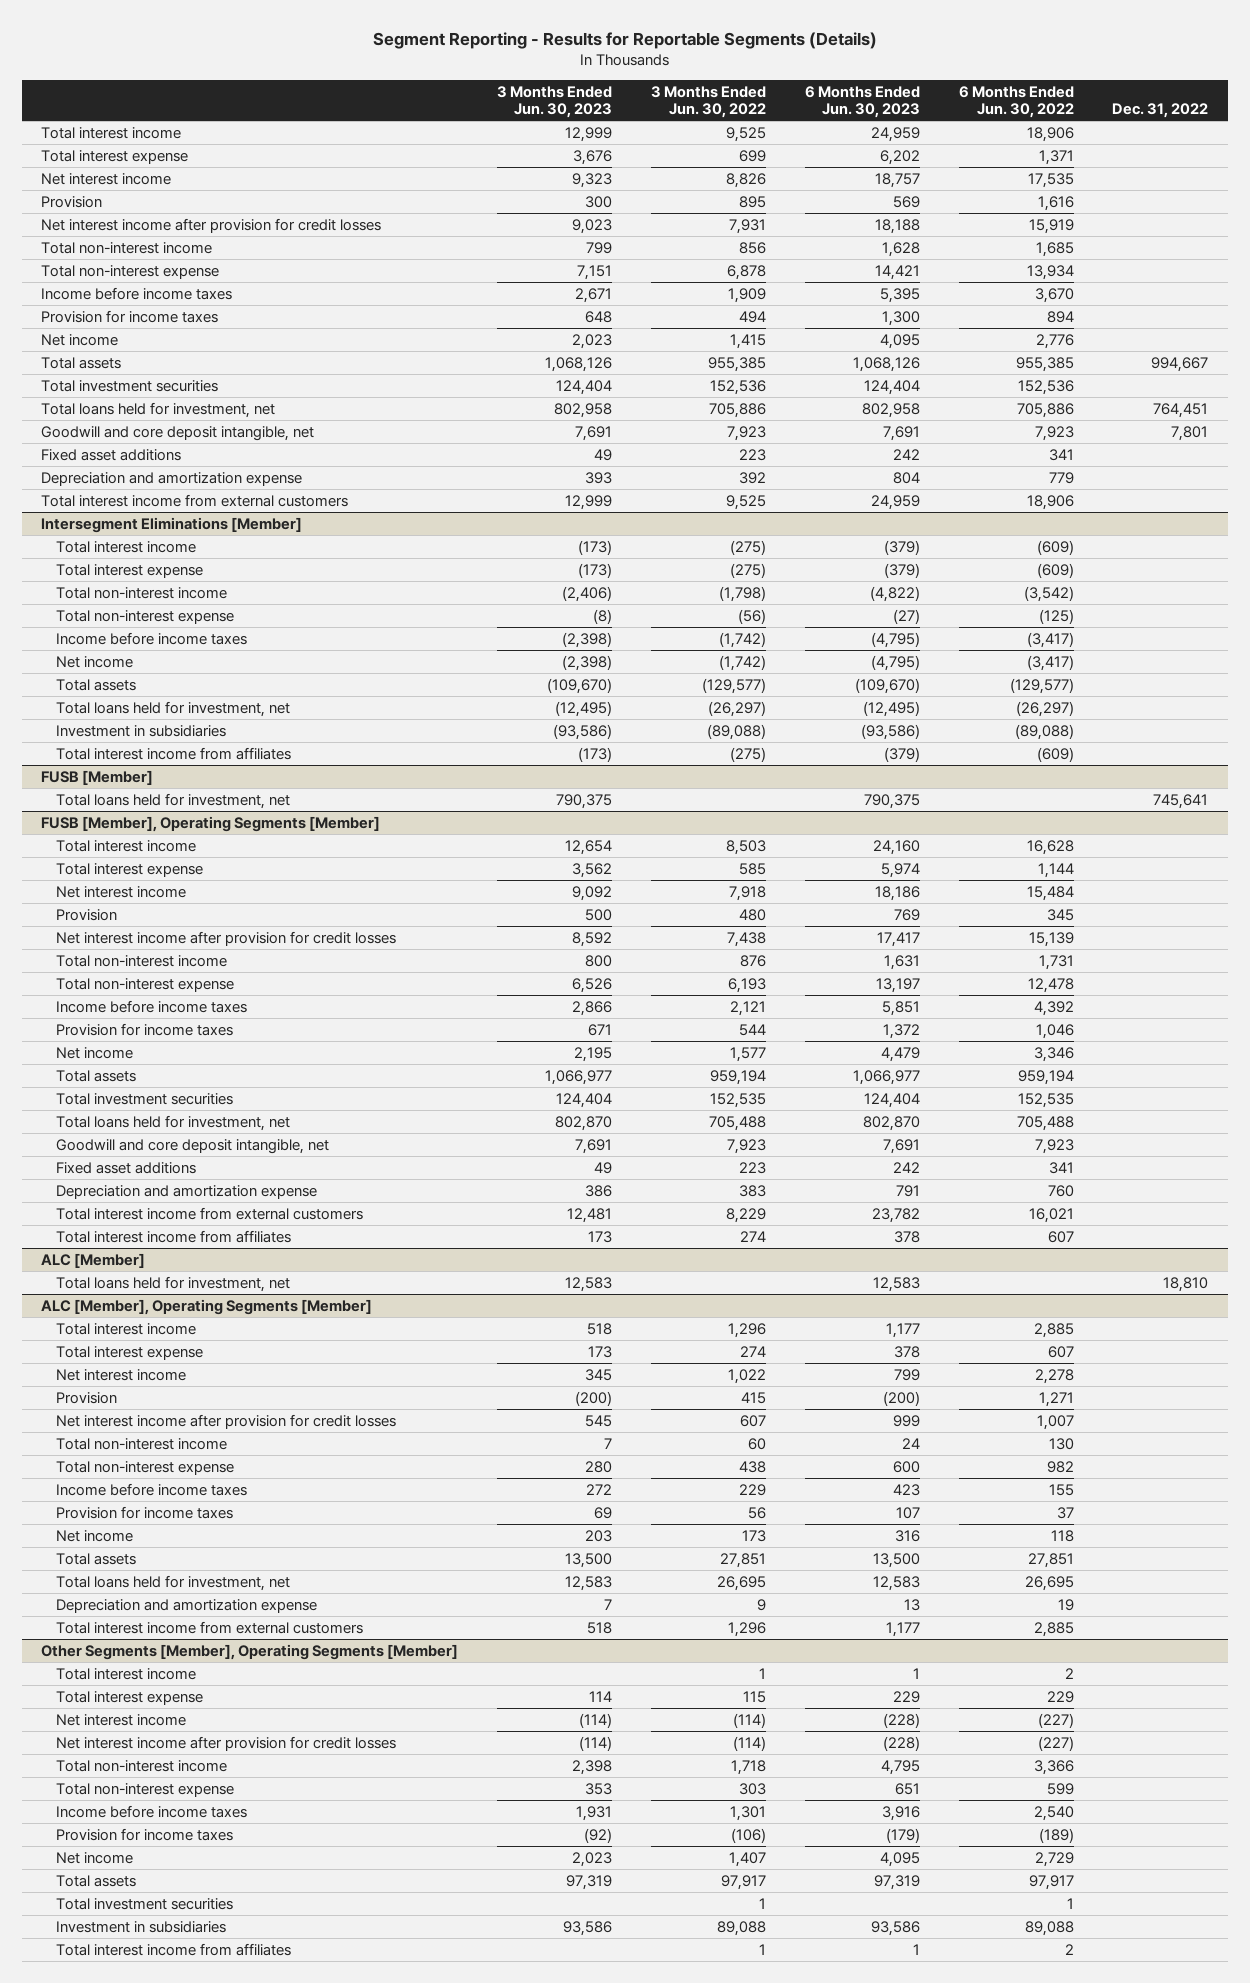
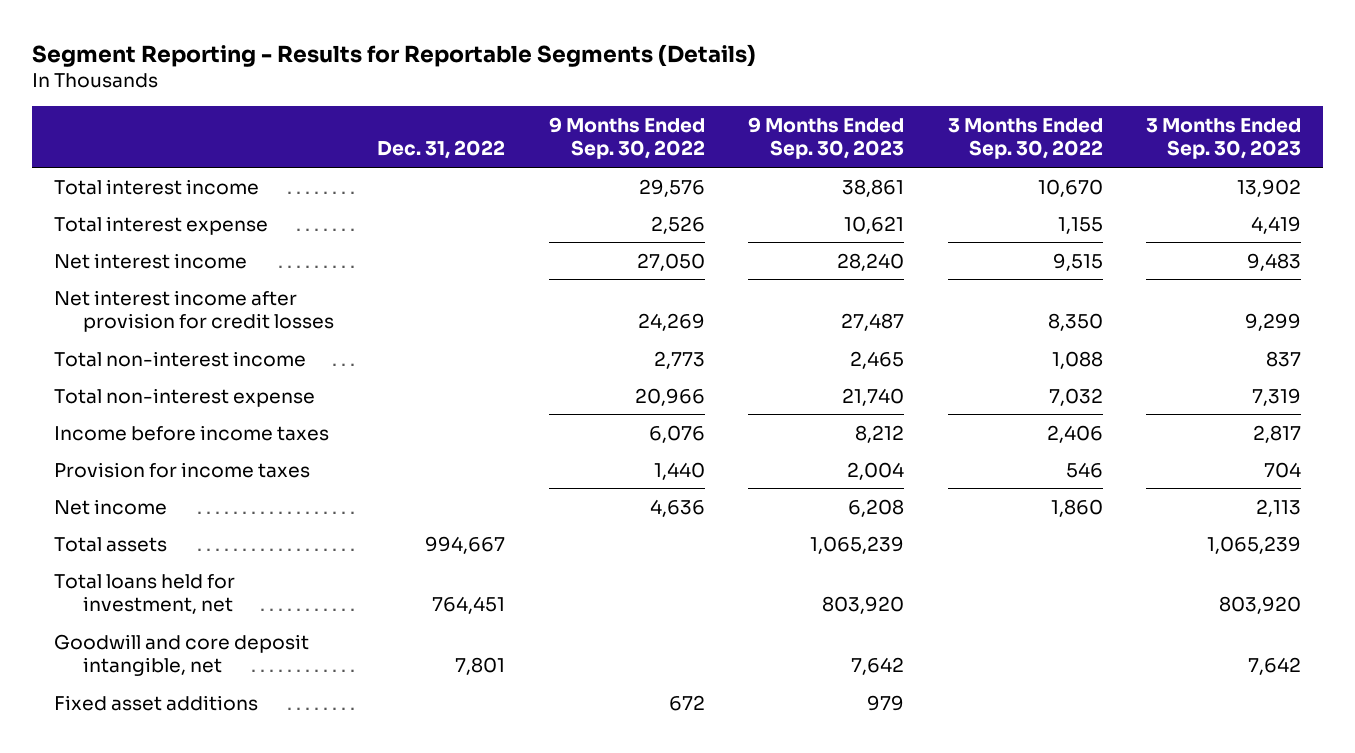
[497,85,613,119] 3 Months Ended Jun. 30, 2023 -> none
[650,85,766,119] 3 Months Ended Jun. 30, 2022 -> none
[804,85,920,119] 6 Months Ended Jun. 30, 2023 -> none
[958,85,1074,119] 6 Months Ended Jun. 30, 2022 -> none
none -> [548,116,705,160] 9 Months Ended Sep. 30, 2022
none -> [748,116,905,160] 9 Months Ended Sep. 30, 2023
none -> [947,117,1103,160] 3 Months Ended Sep. 30, 2022
none -> [1146,117,1302,160] 3 Months Ended Sep. 30, 2023
[41,195,103,208] Provision -> none
[41,379,219,392] Total investment securities -> none
[41,471,303,486] Depreciation and amortization expense -> none
[41,493,349,507] Total interest income from external customers -> none
[41,516,303,533] Intersegment Eliminations [Member] -> none
[56,540,197,553] Total interest income -> none
[56,563,204,578] Total interest expense -> none
[56,586,228,599] Total non-interest income -> none
[56,609,235,624] Total non-interest expense -> none
[56,631,248,645] Income before income taxes -> none
[56,655,134,668] Net income -> none
[56,678,137,691] Total assets -> none
[56,700,291,717] Total loans held for investment, net -> none
[56,724,227,737] Investment in subsidiaries -> none
[56,746,292,760] Total interest income from affiliates -> none
[41,769,154,785] FUSB [Member] -> none
[56,792,291,809] Total loans held for investment, net -> none
[41,815,381,832] FUSB [Member], Operating Segments [Member] -> none
[56,839,197,852] Total interest income -> none
[56,862,204,877] Total interest expense -> none
[56,885,187,898] Net interest income -> none
[56,908,118,921] Provision -> none
[56,930,397,946] Net interest income after provision for credit losses -> none
[56,954,228,967] Total non-interest income -> none
[56,977,235,992] Total non-interest expense -> none
[56,999,248,1013] Income before income taxes -> none
[56,1022,234,1036] Provision for income taxes -> none
[56,1046,134,1059] Net income -> none
[56,1069,137,1082] Total assets -> none
[56,1092,234,1105] Total investment securities -> none
[56,1114,291,1131] Total loans held for investment, net -> none
[56,1138,330,1154] Goodwill and core deposit intangible, net -> none
[56,1161,197,1174] Fixed asset additions -> none
[56,1184,318,1199] Depreciation and amortization expense -> none
[56,1206,364,1220] Total interest income from external customers -> none
[56,1229,292,1243] Total interest income from affiliates -> none
[41,1252,146,1268] ALC [Member] -> none
[56,1275,291,1292] Total loans held for investment, net -> none
[41,1298,373,1315] ALC [Member], Operating Segments [Member] -> none
[56,1322,197,1335] Total interest income -> none
[56,1345,204,1360] Total interest expense -> none
[56,1368,187,1381] Net interest income -> none
[56,1391,118,1404] Provision -> none
[56,1413,397,1429] Net interest income after provision for credit losses -> none
[56,1437,228,1450] Total non-interest income -> none
[56,1460,235,1475] Total non-interest expense -> none
[56,1482,248,1496] Income before income taxes -> none
[56,1505,234,1519] Provision for income taxes -> none
[56,1529,134,1542] Net income -> none
[56,1552,137,1565] Total assets -> none
[56,1574,291,1591] Total loans held for investment, net -> none
[56,1598,318,1613] Depreciation and amortization expense -> none
[56,1620,364,1634] Total interest income from external customers -> none
[41,1643,459,1660] Other Segments [Member], Operating Segments [Member] -> none
[56,1667,197,1680] Total interest income -> none
[56,1690,204,1705] Total interest expense -> none
[56,1713,187,1726] Net interest income -> none
[56,1735,397,1751] Net interest income after provision for credit losses -> none
[56,1759,228,1772] Total non-interest income -> none
[56,1782,235,1797] Total non-interest expense -> none
[56,1804,248,1818] Income before income taxes -> none
[56,1827,234,1841] Provision for income taxes -> none
[56,1851,134,1864] Net income -> none
[56,1874,137,1887] Total assets -> none
[56,1897,234,1910] Total investment securities -> none
[56,1920,227,1933] Investment in subsidiaries -> none
[56,1942,292,1956] Total interest income from affiliates -> none

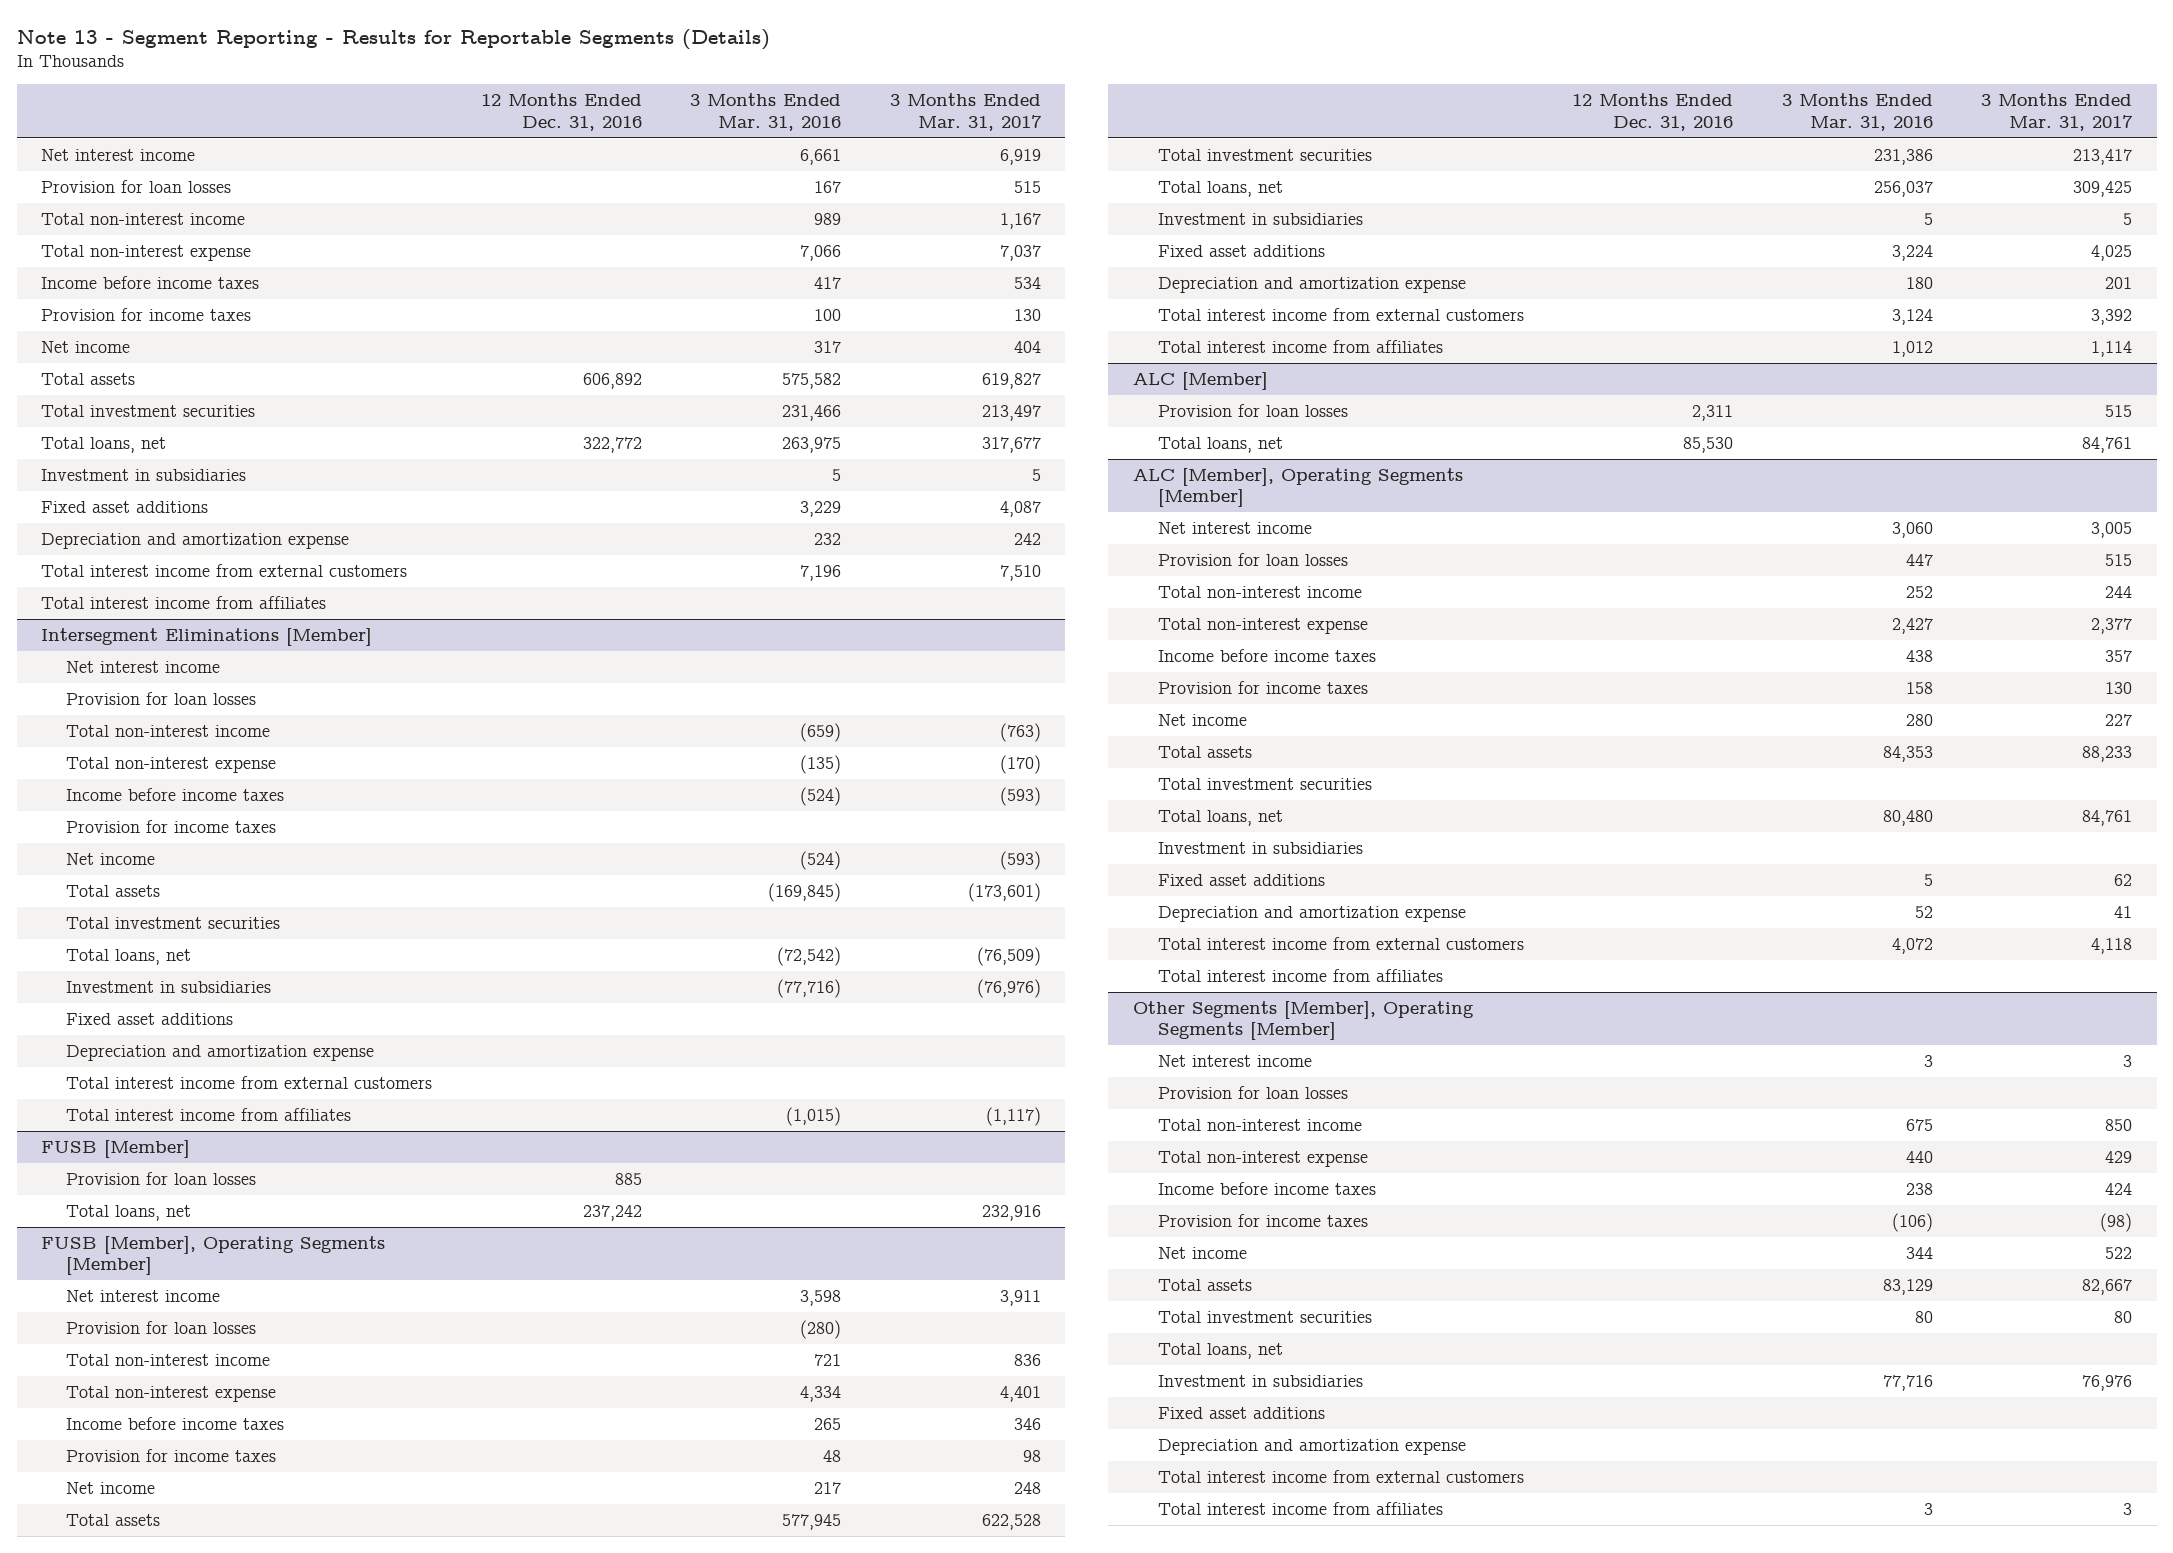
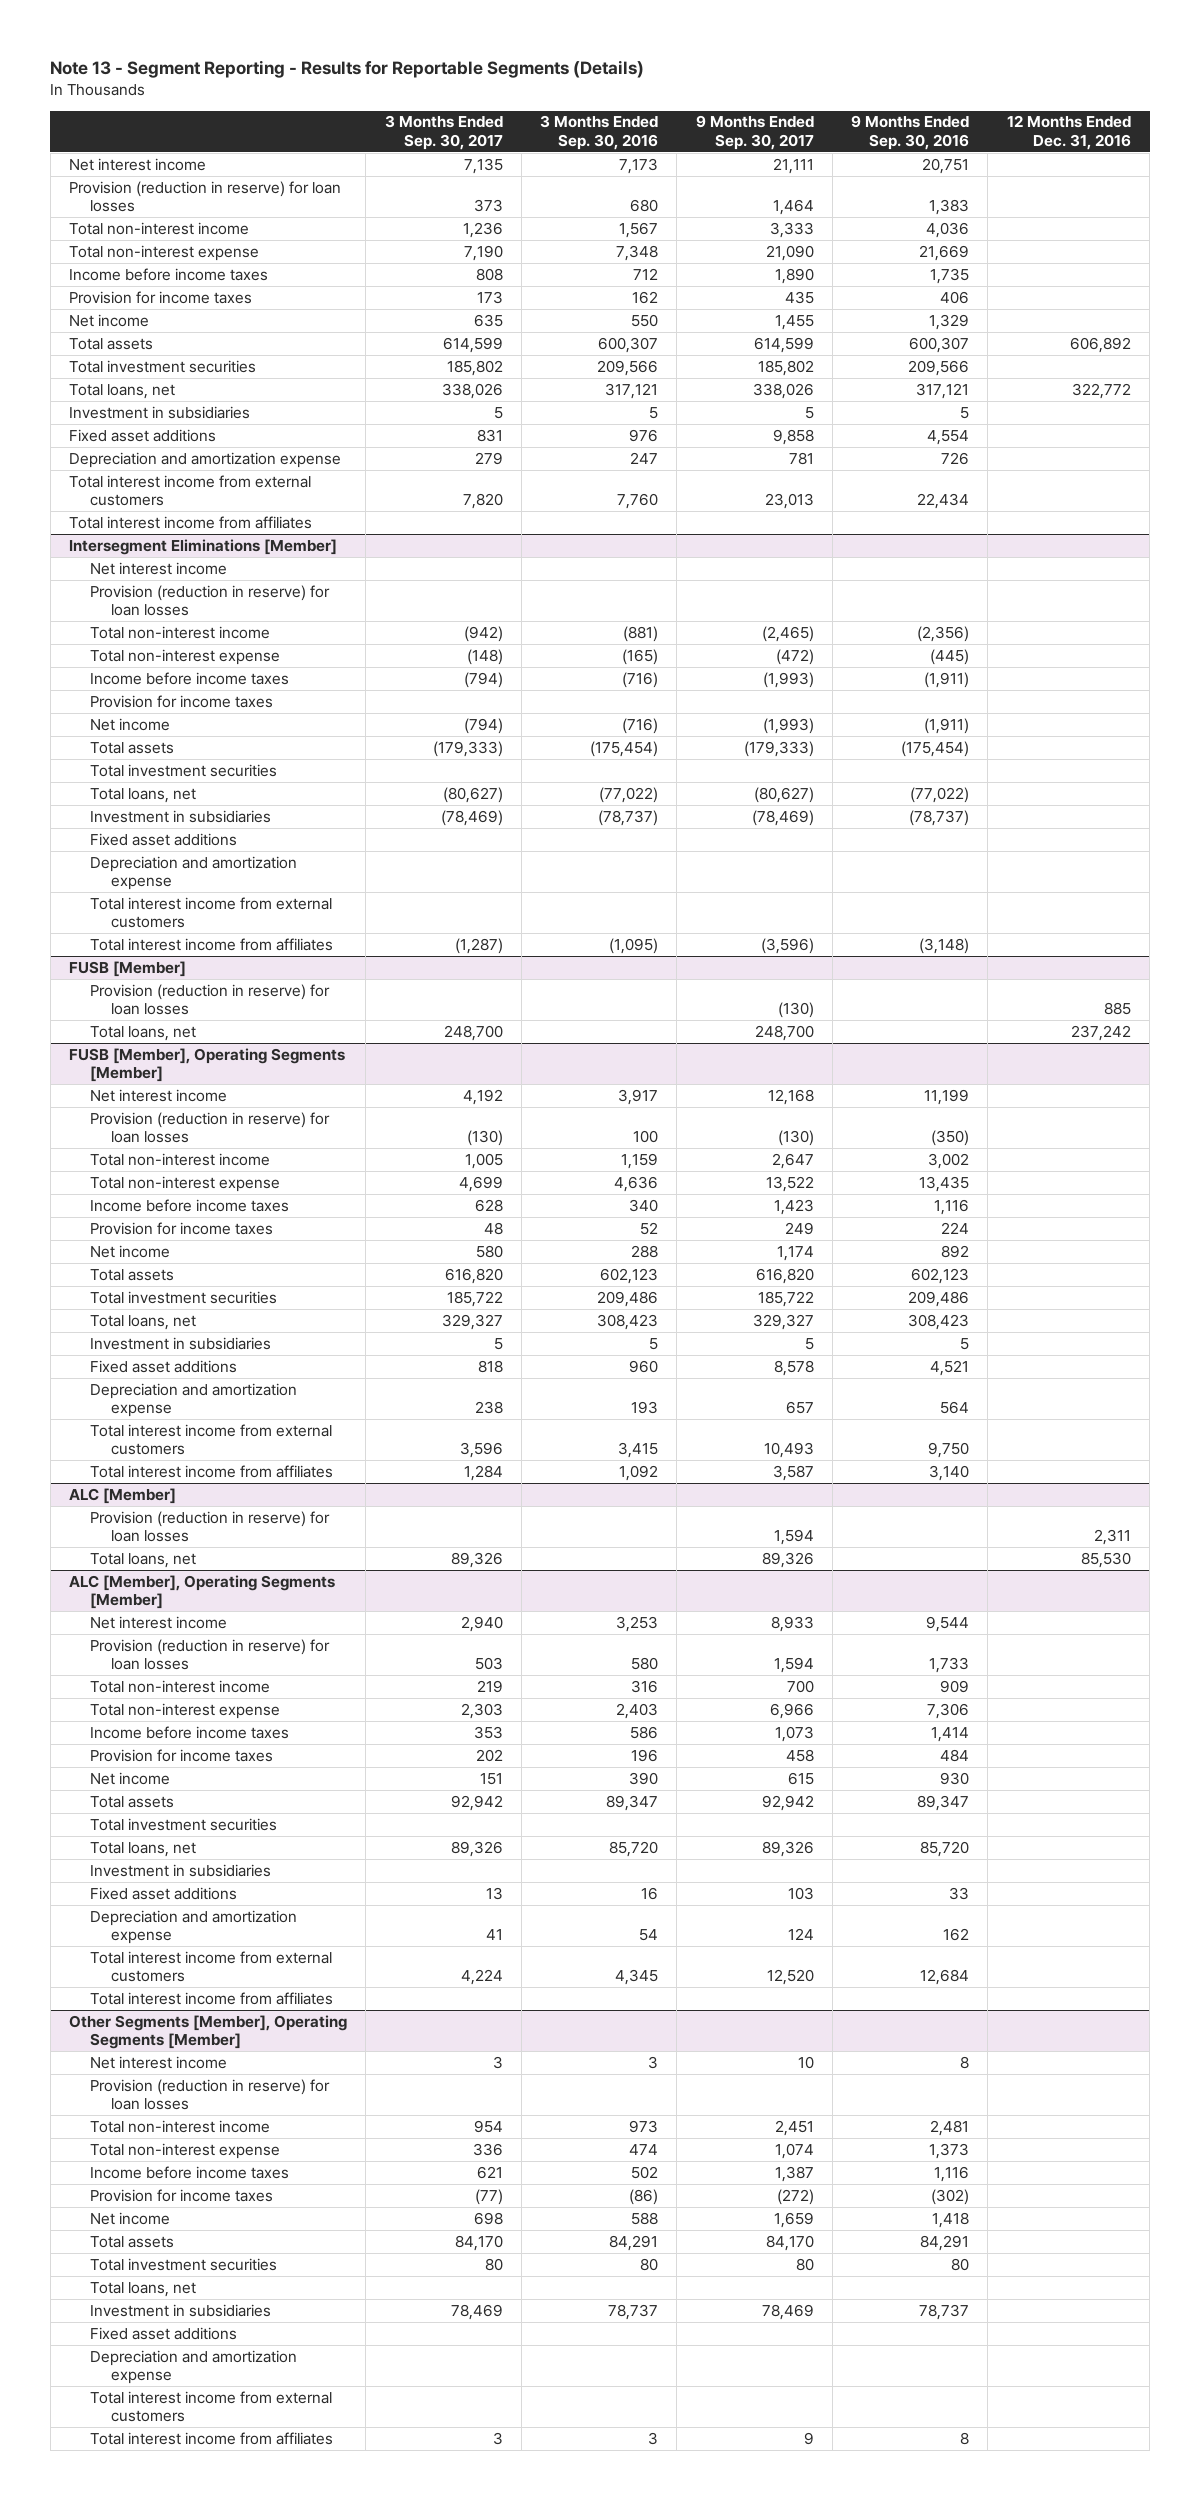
[690,93,842,131] 3 Months Ended Mar. 31, 2016 -> none
[889,93,1042,131] 3 Months Ended Mar. 31, 2017 -> none
none -> [384,115,503,150] 3 Months Ended Sep. 30, 2017
none -> [540,115,659,150] 3 Months Ended Sep. 30, 2016
none -> [695,115,814,150] 9 Months Ended Sep. 30, 2017
none -> [851,115,970,150] 9 Months Ended Sep. 30, 2016
[40,179,231,193] Provision for loan losses -> [69,180,342,213] Provision (reduction in reserve) for loan losses
[65,691,256,705] Provision for loan losses -> [90,584,331,617] Provision (reduction in reserve) for loan losses
[65,1171,256,1185] Provision for loan losses -> [90,983,331,1016] Provision (reduction in reserve) for loan losses
[65,1320,256,1334] Provision for loan losses -> [90,1111,331,1144] Provision (reduction in reserve) for loan losses
[1157,403,1348,417] Provision for loan losses -> [90,1510,331,1543] Provision (reduction in reserve) for loan losses
[1157,552,1348,566] Provision for loan losses -> [90,1638,331,1671] Provision (reduction in reserve) for loan losses
[1157,1085,1348,1099] Provision for loan losses -> [90,2078,331,2111] Provision (reduction in reserve) for loan losses

